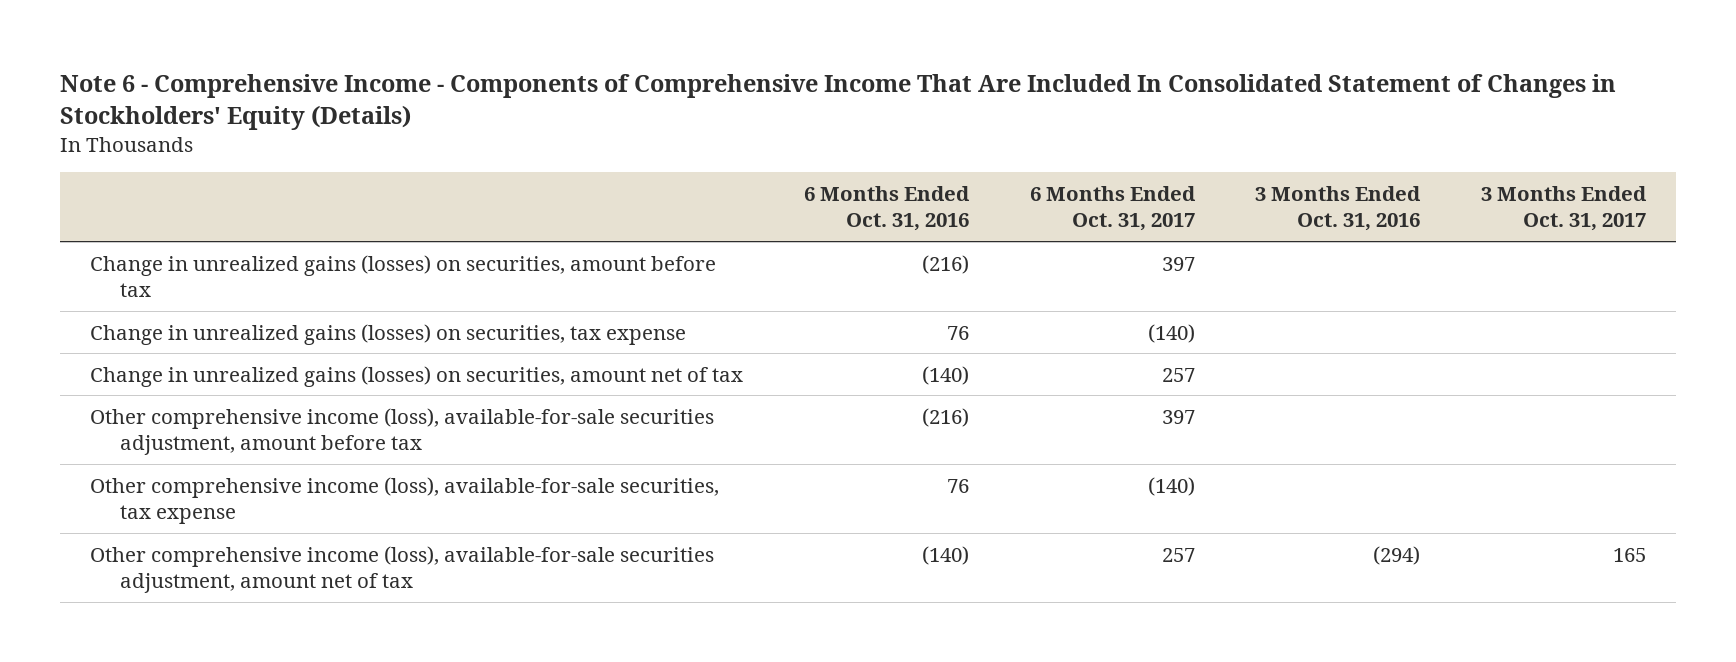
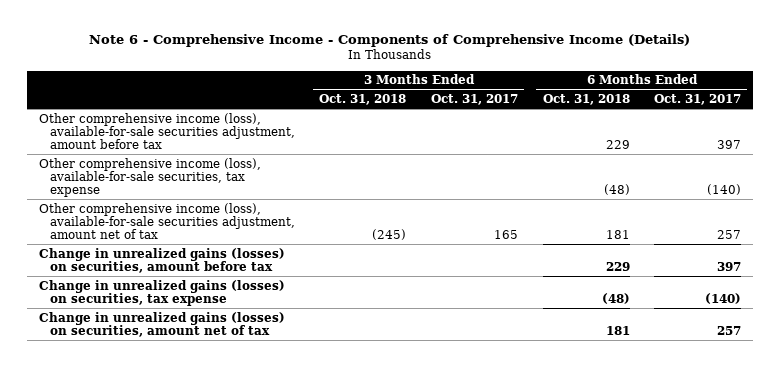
[60,73,1617,130] Note 6 - Comprehensive Income - Components of Comprehensive Income That Are Included In Consolidated Statement of Changes in Stockholders' Equity (Details) -> [89,34,691,48] Note 6 - Comprehensive Income - Components of Comprehensive Income (Details)
[803,185,970,232] 6 Months Ended Oct. 31, 2016 -> none
[1255,185,1422,232] 3 Months Ended Oct. 31, 2016 -> none
none -> [319,94,407,106] Oct. 31, 2018
none -> [542,94,630,106] Oct. 31, 2018
[90,254,717,298] Change in unrealized gains (losses) on securities, amount before tax -> [38,247,285,273] Change in unrealized gains (losses) on securities, amount before tax
[90,323,687,345] Change in unrealized gains (losses) on securities, tax expense -> [38,279,285,306] Change in unrealized gains (losses) on securities, tax expense
[90,365,744,387] Change in unrealized gains (losses) on securities, amount net of tax -> [38,311,285,337] Change in unrealized gains (losses) on securities, amount net of tax

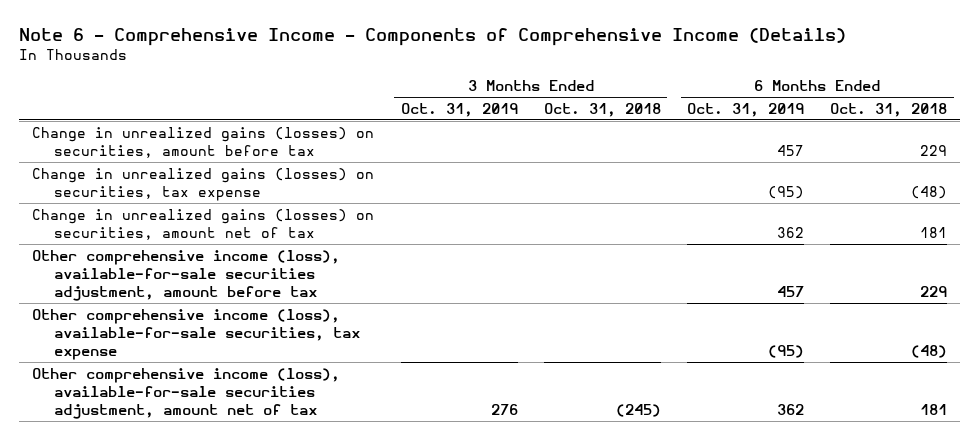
[431,94,519,106] Oct. 31, 2017 -> none
[654,94,742,106] Oct. 31, 2017 -> none
none -> [400,102,518,117] Oct. 31, 2019
none -> [687,102,805,117] Oct. 31, 2019
[38,112,295,149] Other comprehensive income (loss), available-for-sale securities adjustment, amount before tax -> [32,249,341,302] Other comprehensive income (loss), available-for-sale securities adjustment, amount before tax
[38,157,261,197] Other comprehensive income (loss), available-for-sale securities, tax expense -> [32,308,361,361] Other comprehensive income (loss), available-for-sale securities, tax expense
[38,202,295,239] Other comprehensive income (loss), available-for-sale securities adjustment, amount net of tax -> [32,367,341,420] Other comprehensive income (loss), available-for-sale securities adjustment, amount net of tax

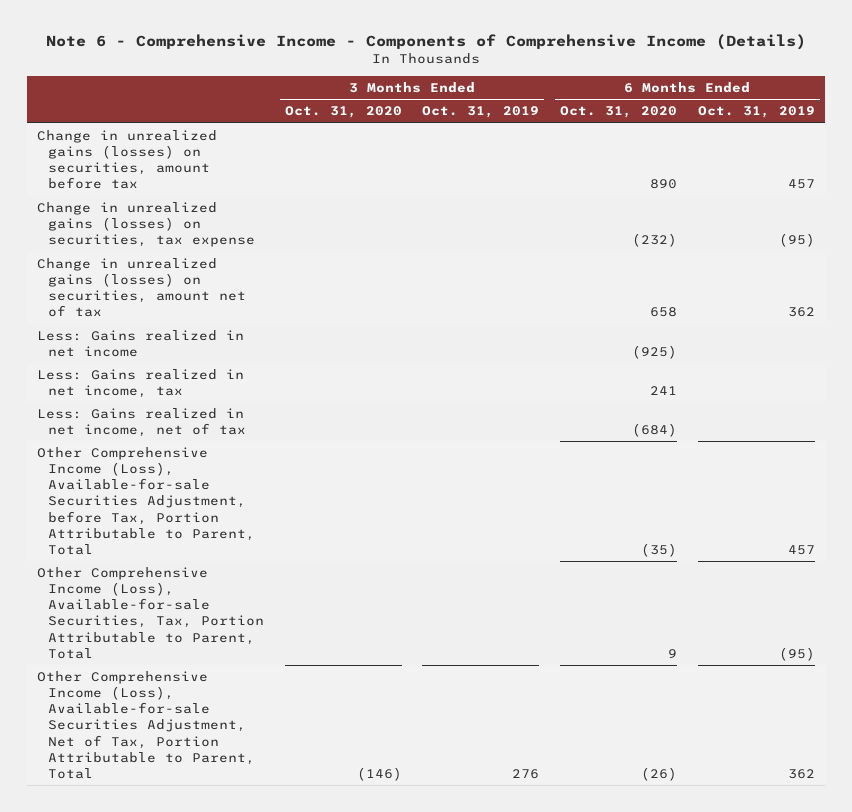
[543,102,661,117] Oct. 31, 2018 -> none
[830,102,948,117] Oct. 31, 2018 -> none
none -> [284,106,402,119] Oct. 31, 2020
none -> [559,106,677,119] Oct. 31, 2020
none -> [37,330,245,358] Less: Gains realized in net income
none -> [37,369,245,399] Less: Gains realized in net income, tax
none -> [37,408,247,438] Less: Gains realized in net income, net of tax
[32,249,341,302] Other comprehensive income (loss), available-for-sale securities adjustment, amount before tax -> [37,447,256,555] Other Comprehensive Income (Loss), Available-for-sale Securities Adjustment, before Tax, Portion Attributable to Parent, Total
[32,308,361,361] Other comprehensive income (loss), available-for-sale securities, tax expense -> [37,567,265,659] Other Comprehensive Income (Loss), Available-for-sale Securities, Tax, Portion Attributable to Parent, Total
[32,367,341,420] Other comprehensive income (loss), available-for-sale securities adjustment, amount net of tax -> [37,671,256,779] Other Comprehensive Income (Loss), Available-for-sale Securities Adjustment, Net of Tax, Portion Attributable to Parent, Total

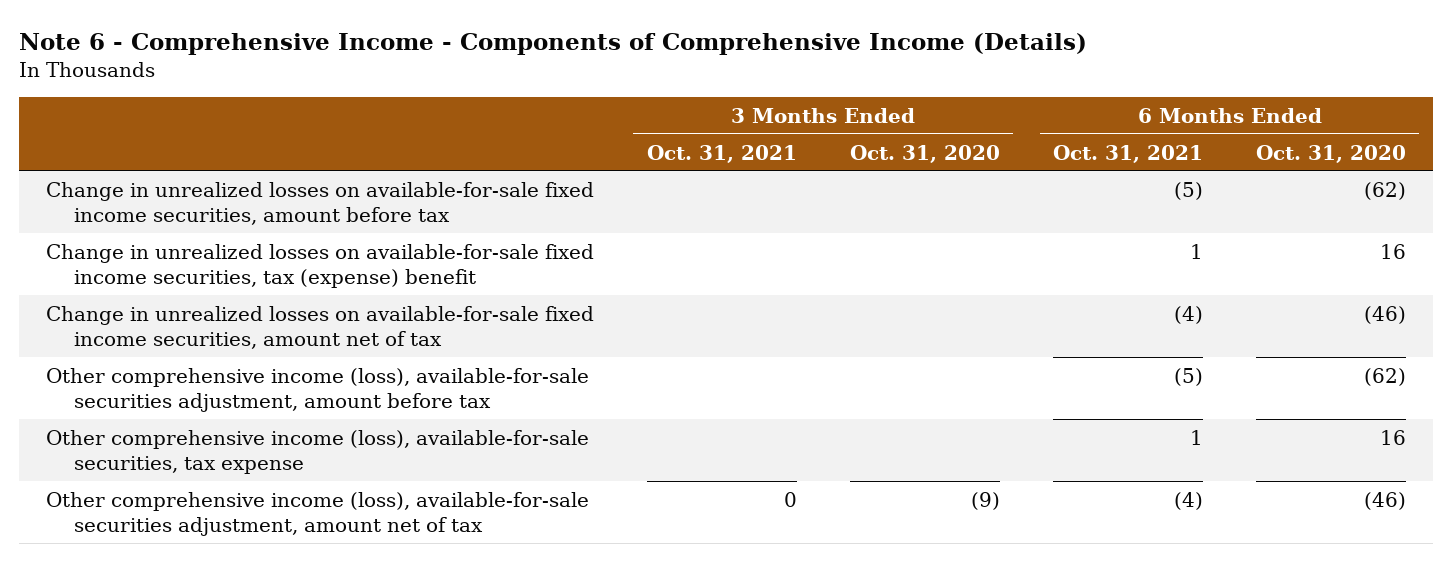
[422,106,540,119] Oct. 31, 2019 -> none
[697,106,815,119] Oct. 31, 2019 -> none
none -> [646,144,797,163] Oct. 31, 2021
none -> [1053,144,1204,163] Oct. 31, 2021
[37,330,245,358] Less: Gains realized in net income -> none
[37,369,245,399] Less: Gains realized in net income, tax -> none
[37,408,247,438] Less: Gains realized in net income, net of tax -> none
[37,130,218,190] Change in unrealized gains (losses) on securities, amount before tax -> [45,181,594,226] Change in unrealized losses on available-for-sale fixed income securities, amount before tax
[649,179,677,190] 890 -> [1364,181,1407,200] (62)
[37,202,256,248] Change in unrealized gains (losses) on securities, tax expense -> [45,243,594,289] Change in unrealized losses on available-for-sale fixed income securities, tax (expense) benefit
[631,233,677,248] (232) -> [1380,243,1407,259] 16
[37,258,247,318] Change in unrealized gains (losses) on securities, amount net of tax -> [45,305,594,350] Change in unrealized losses on available-for-sale fixed income securities, amount net of tax
[649,307,677,318] 658 -> [1364,305,1407,324] (46)
[37,447,256,555] Other Comprehensive Income (Loss), Available-for-sale Securities Adjustment, before Tax, Portion Attributable to Parent, Total -> [45,367,589,413] Other comprehensive income (loss), available-for-sale securities adjustment, amount before tax
[640,542,677,557] (35) -> [1364,367,1407,386] (62)
[37,567,265,659] Other Comprehensive Income (Loss), Available-for-sale Securities, Tax, Portion Attributable to Parent, Total -> [45,429,589,475] Other comprehensive income (loss), available-for-sale securities, tax expense
[667,648,677,658] 9 -> [1380,429,1407,445] 16
[37,671,256,779] Other Comprehensive Income (Loss), Available-for-sale Securities Adjustment, Net of Tax, Portion Attributable to Parent, Total -> [45,491,589,537] Other comprehensive income (loss), available-for-sale securities adjustment, amount net of tax
[356,766,402,781] (146) -> [970,491,1000,510] (9)
[640,766,677,781] (26) -> [1364,491,1407,510] (46)

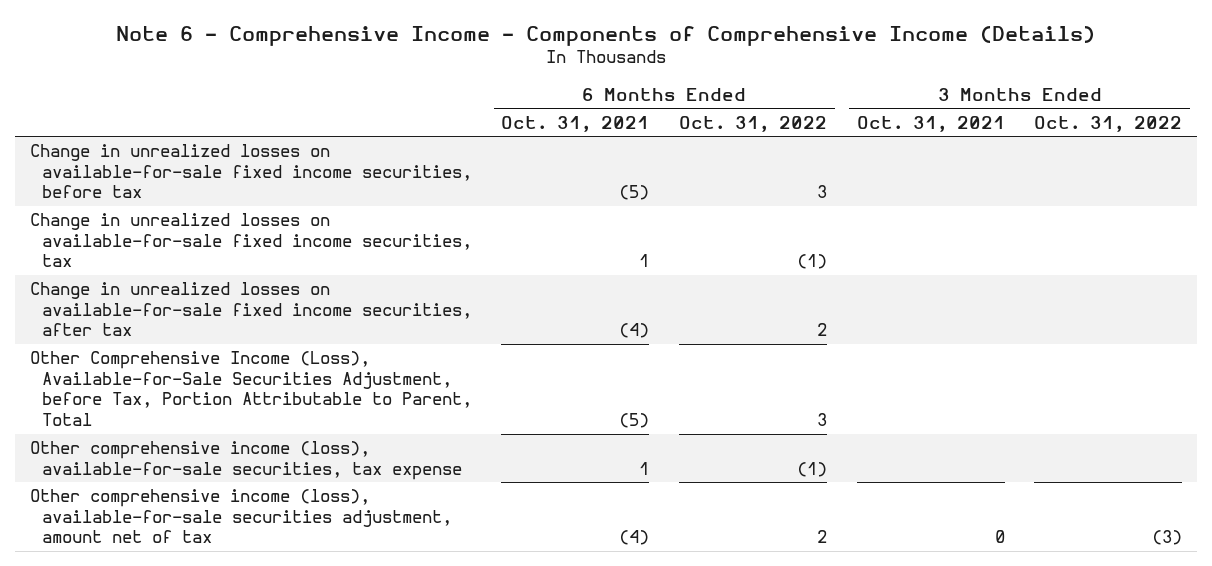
[849,144,1000,163] Oct. 31, 2020 -> none
[1256,144,1407,163] Oct. 31, 2020 -> none
none -> [679,115,828,132] Oct. 31, 2022
none -> [1034,115,1183,132] Oct. 31, 2022
[45,181,594,226] Change in unrealized losses on available-for-sale fixed income securities, amount before tax -> [29,144,472,199] Change in unrealized losses on available-for-sale fixed income securities, before tax
[45,243,594,289] Change in unrealized losses on available-for-sale fixed income securities, tax (expense) benefit -> [29,213,472,268] Change in unrealized losses on available-for-sale fixed income securities, tax
[45,305,594,350] Change in unrealized losses on available-for-sale fixed income securities, amount net of tax -> [29,282,472,337] Change in unrealized losses on available-for-sale fixed income securities, after tax
[45,367,589,413] Other comprehensive income (loss), available-for-sale securities adjustment, amount before tax -> [29,351,472,426] Other Comprehensive Income (Loss), Available-for-Sale Securities Adjustment, before Tax, Portion Attributable to Parent, Total

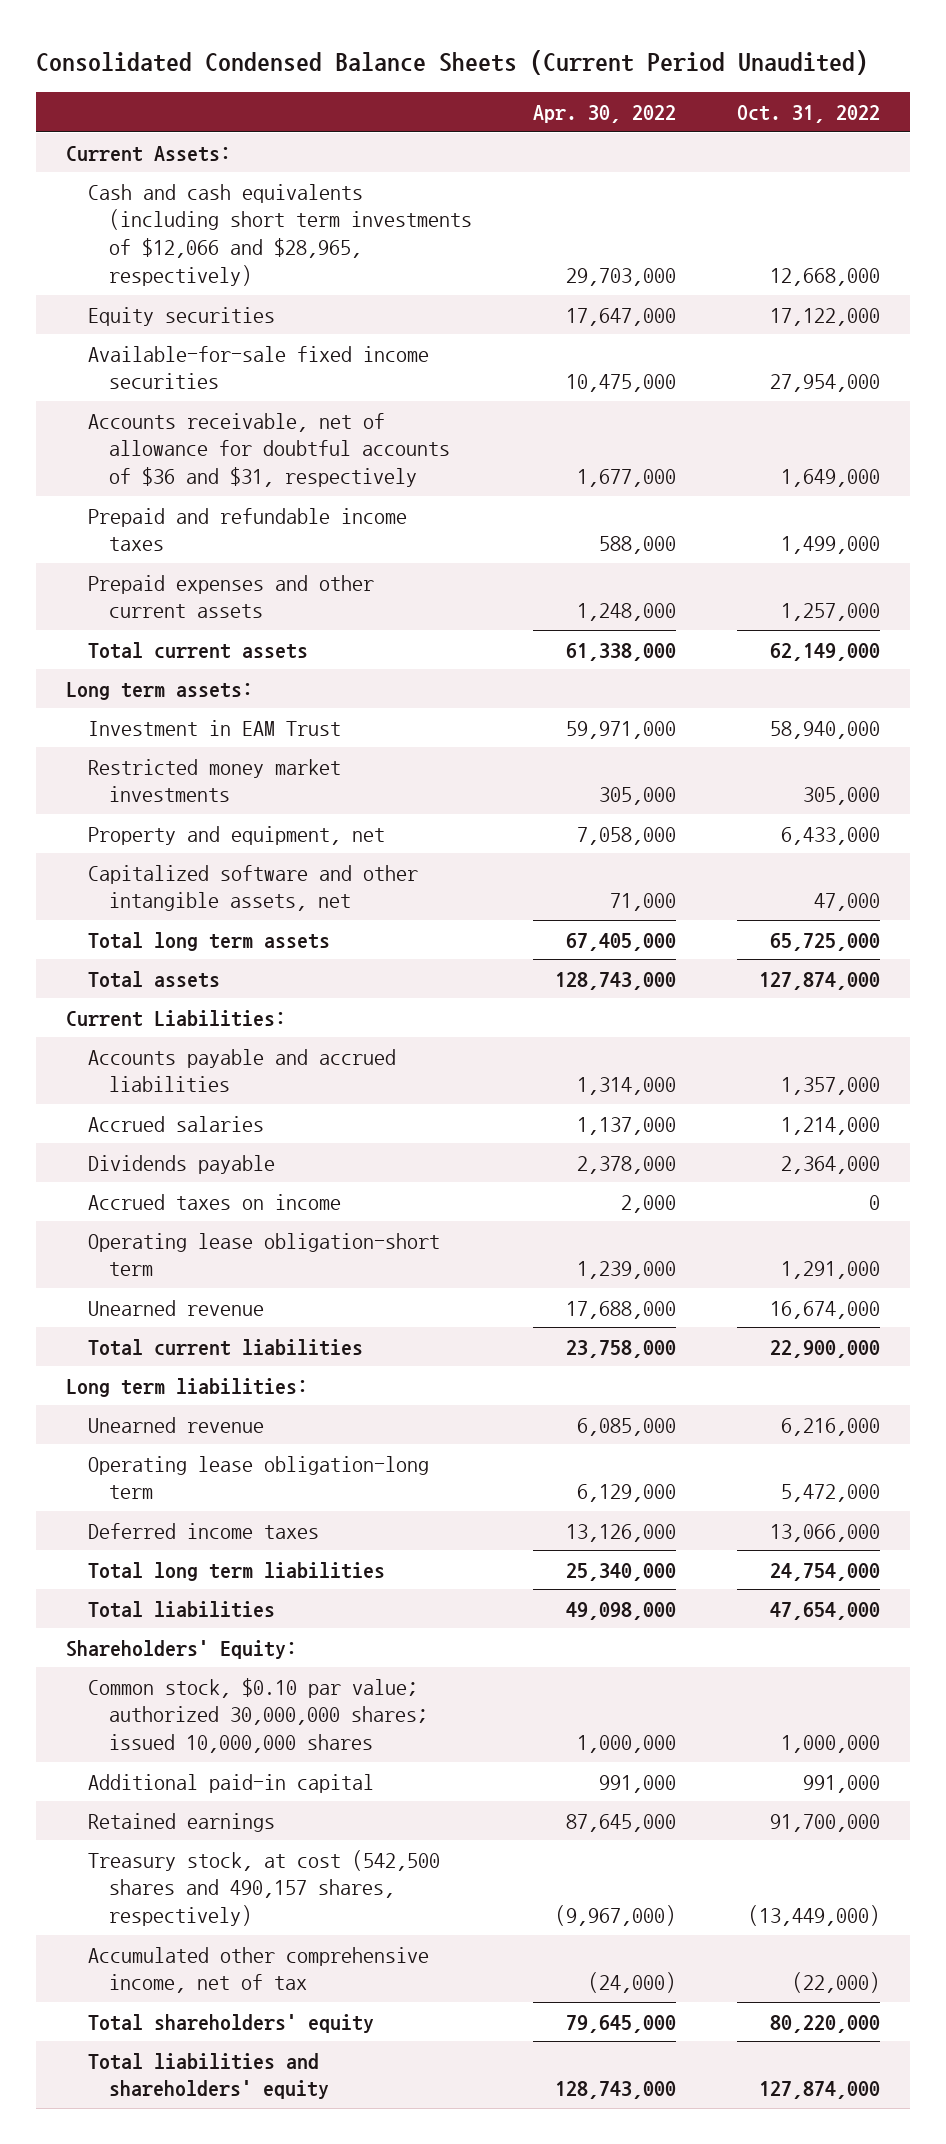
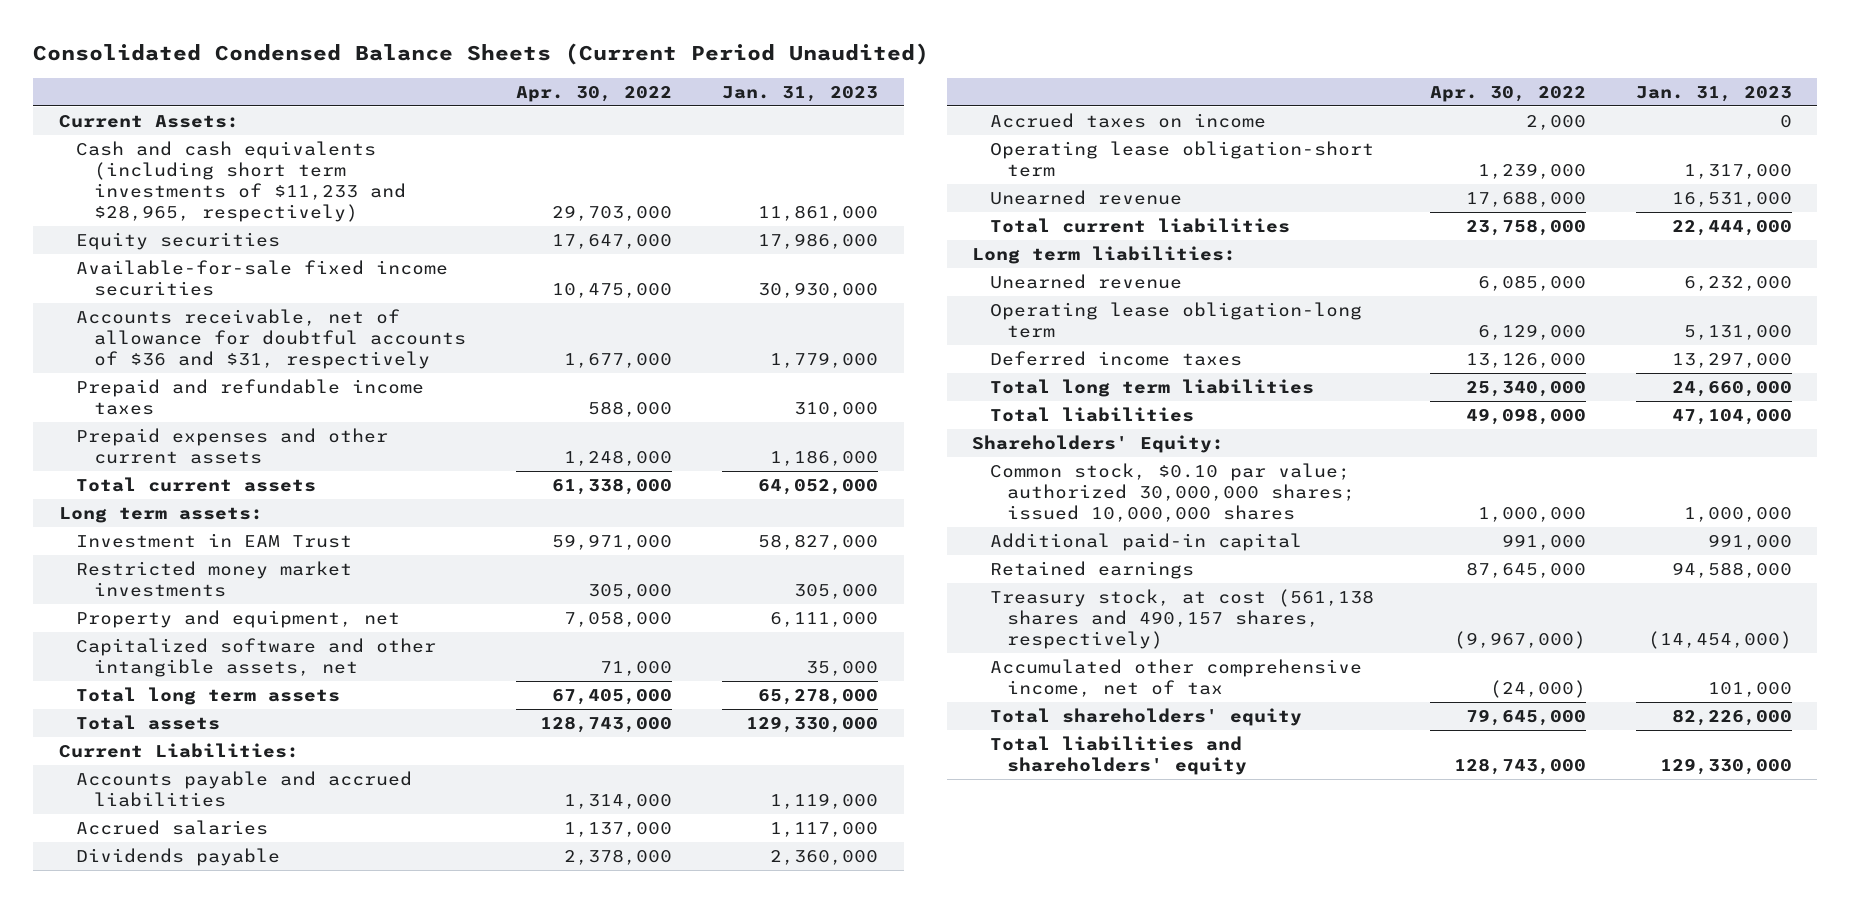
[736,104,880,123] Oct. 31, 2022 -> none
none -> [722,85,879,102] Jan. 31, 2023
[87,183,473,286] Cash and cash equivalents (including short term investments of $12,066 and $28,965, respectively) -> [76,141,407,222] Cash and cash equivalents (including short term investments of $11,233 and $28,965, respectively)
[87,1849,440,1927] Treasury stock, at cost (542,500 shares and 490,157 shares, respectively) -> [989,589,1374,650] Treasury stock, at cost (561,138 shares and 490,157 shares, respectively)

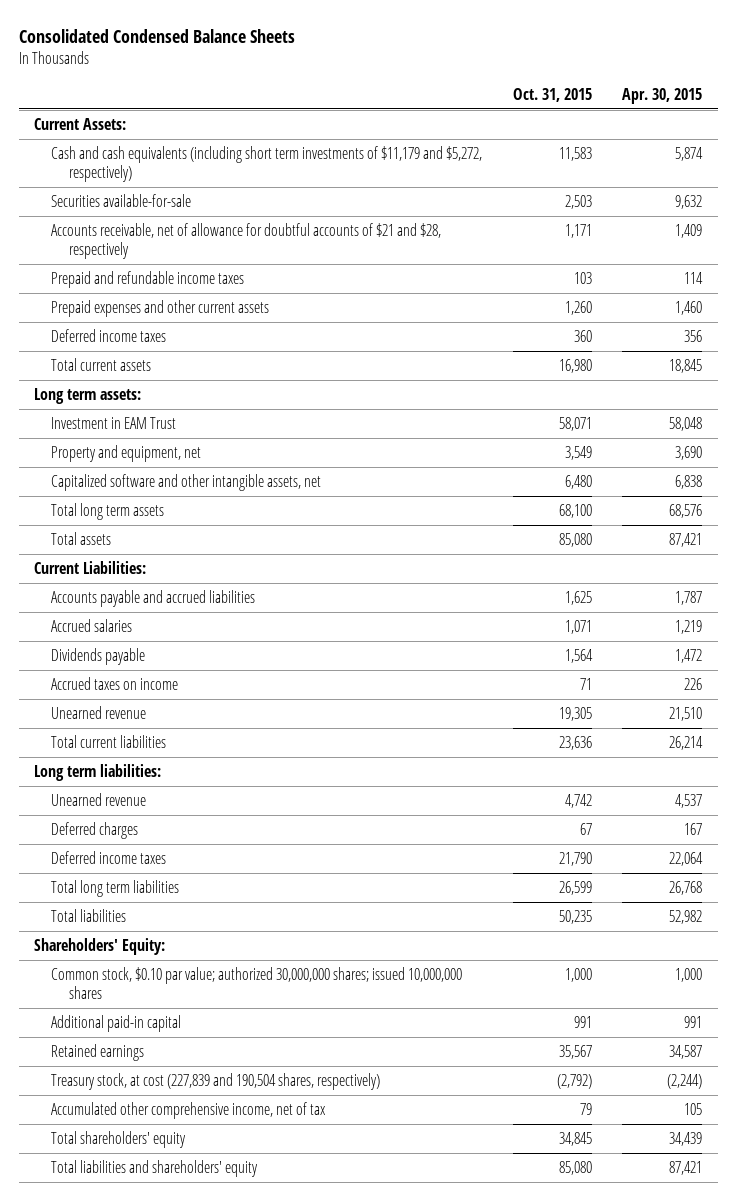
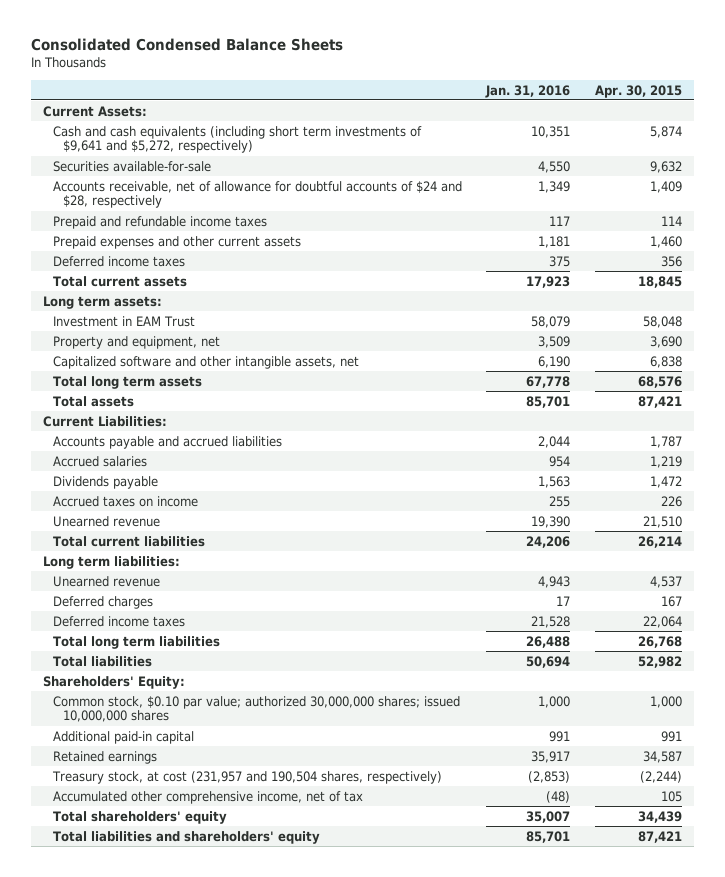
[512,87,592,102] Oct. 31, 2015 -> none
none -> [485,84,571,98] Jan. 31, 2016
[51,145,483,183] Cash and cash equivalents (including short term investments of $11,179 and $5,272, respectively) -> [53,125,423,154] Cash and cash equivalents (including short term investments of $9,641 and $5,272, respectively)
[51,222,442,260] Accounts receivable, net of allowance for doubtful accounts of $21 and $28, respectively -> [53,180,463,209] Accounts receivable, net of allowance for doubtful accounts of $24 and $28, respectively
[51,1072,381,1090] Treasury stock, at cost (227,839 and 190,504 shares, respectively) -> [52,770,443,784] Treasury stock, at cost (231,957 and 190,504 shares, respectively)

